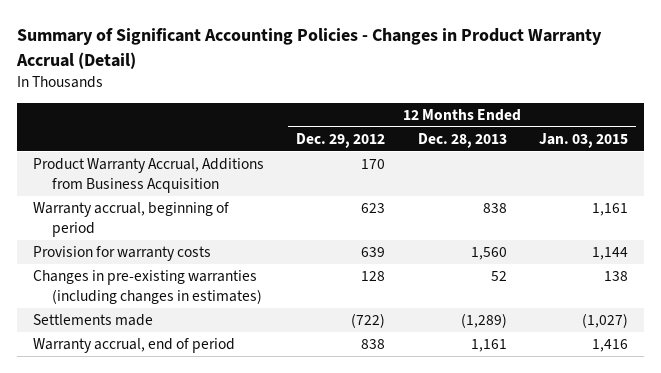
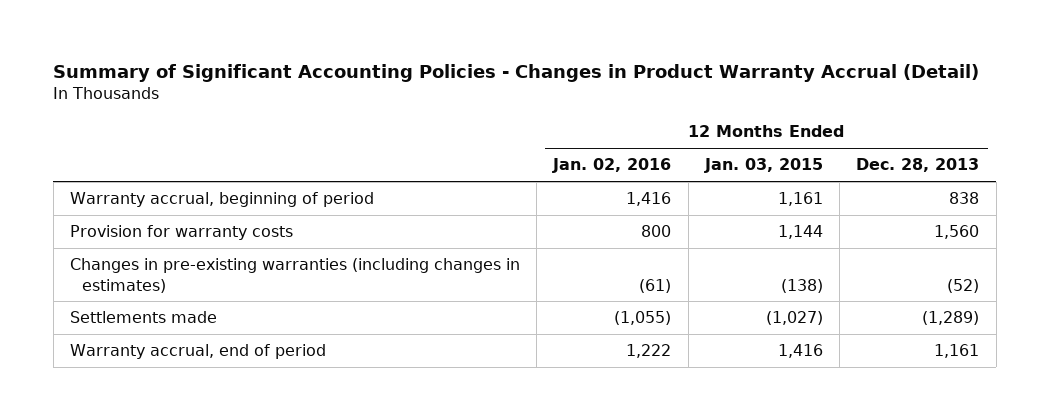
[296,132,386,148] Dec. 29, 2012 -> none
none -> [552,158,672,174] Jan. 02, 2016
[33,158,265,194] Product Warranty Accrual, Additions from Business Acquisition -> none
[490,271,507,282] 52 -> [947,278,980,293] (52)
[604,271,629,282] 138 -> [780,278,823,293] (138)

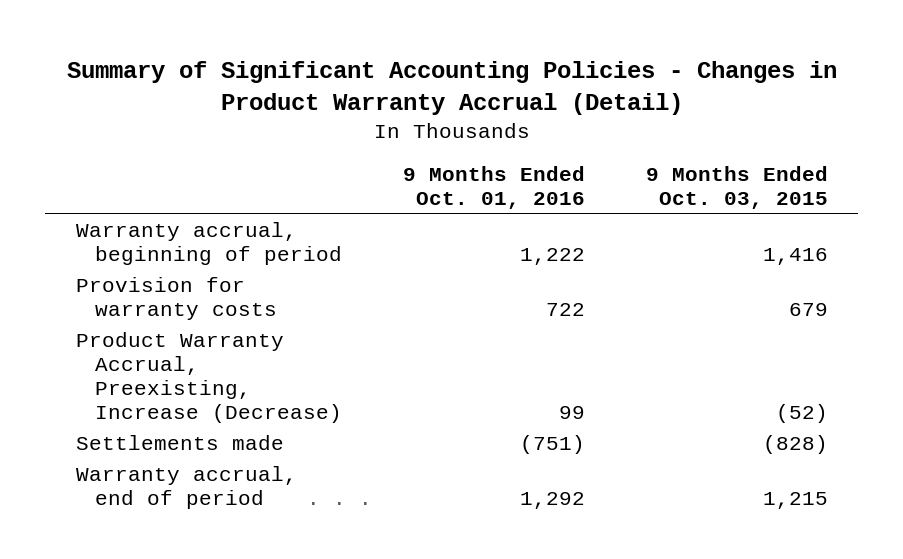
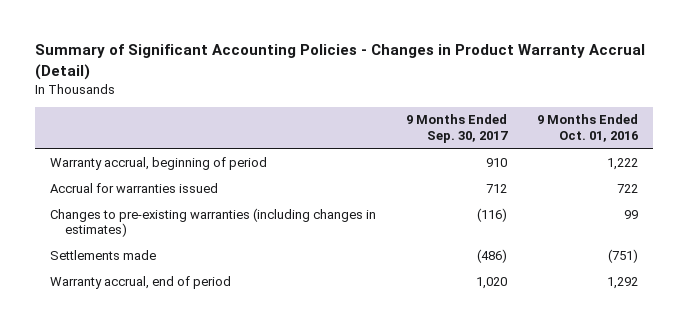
[645,166,828,210] 9 Months Ended Oct. 03, 2015 -> none
none -> [405,114,508,143] 9 Months Ended Sep. 30, 2017
[75,277,278,321] Provision for warranty costs -> [49,182,218,193] Accrual for warranties issued
[75,332,343,424] Product Warranty Accrual, Preexisting, Increase (Decrease) -> [49,207,376,238] Changes to pre-existing warranties (including changes in estimates)

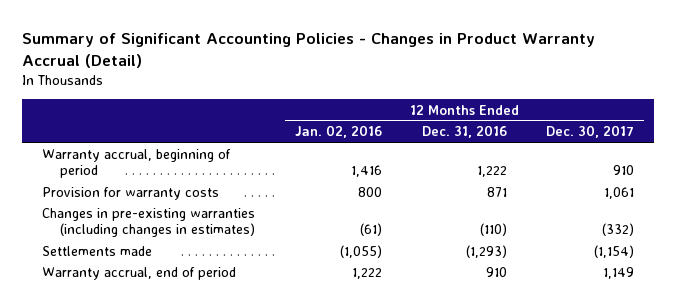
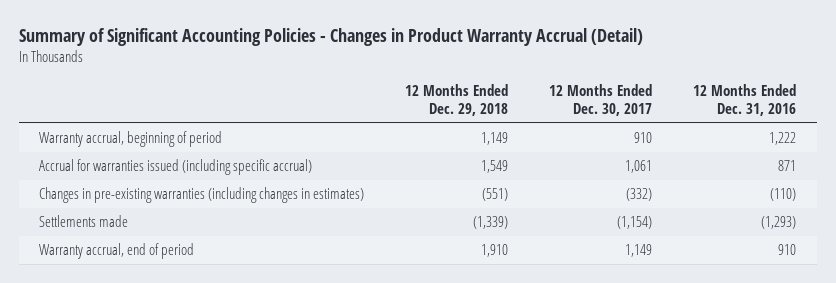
[294,125,382,139] Jan. 02, 2016 -> none
none -> [405,84,509,117] 12 Months Ended Dec. 29, 2018
[41,186,219,200] Provision for warranty costs -> [39,159,313,176] Accrual for warranties issued (including specific accrual)

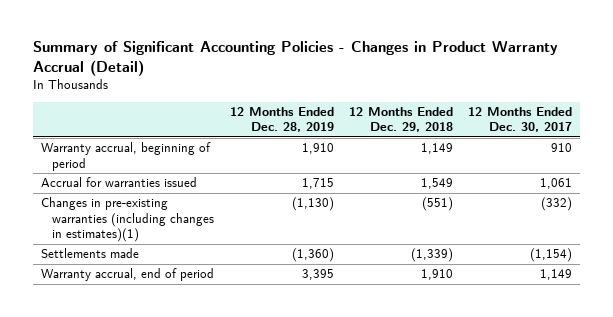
[693,84,797,117] 12 Months Ended Dec. 31, 2016 -> none
none -> [229,106,334,133] 12 Months Ended Dec. 28, 2019
[39,159,313,176] Accrual for warranties issued (including specific accrual) -> [40,177,197,188] Accrual for warranties issued
[39,187,365,204] Changes in pre-existing warranties (including changes in estimates) -> [40,197,215,243] Changes in pre-existing warranties (including changes in estimates)(1)

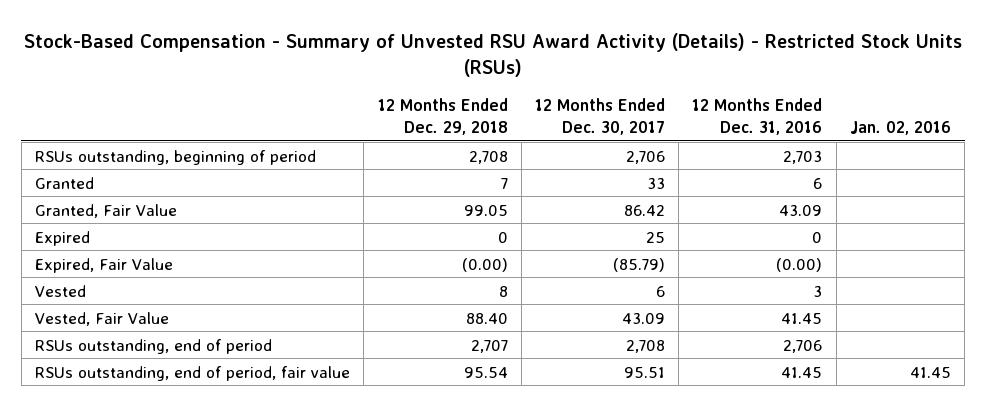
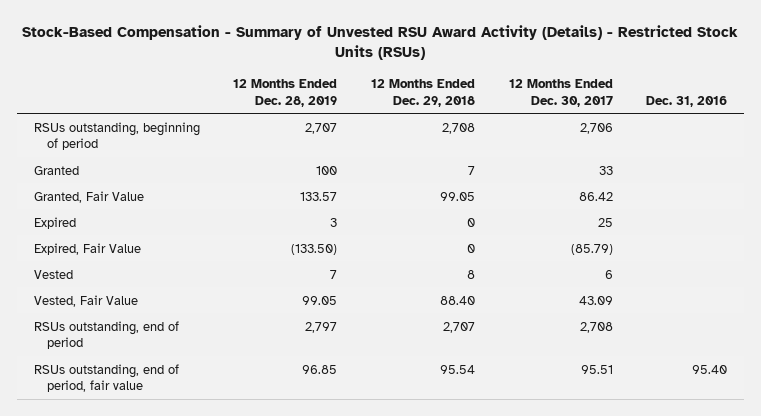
[692,98,823,135] 12 Months Ended Dec. 31, 2016 -> none
[849,120,951,135] Jan. 02, 2016 -> none
none -> [233,78,338,107] 12 Months Ended Dec. 28, 2019
none -> [646,95,728,107] Dec. 31, 2016
[461,257,508,272] (0.00) -> [466,243,475,253] 0

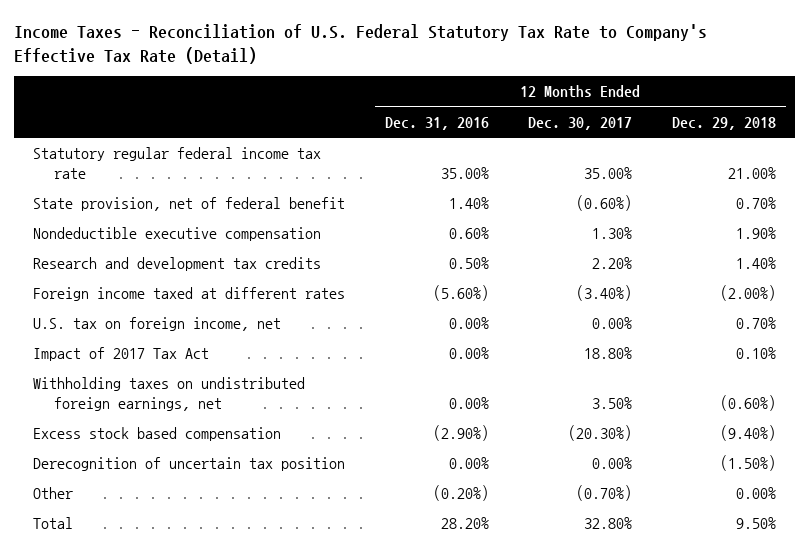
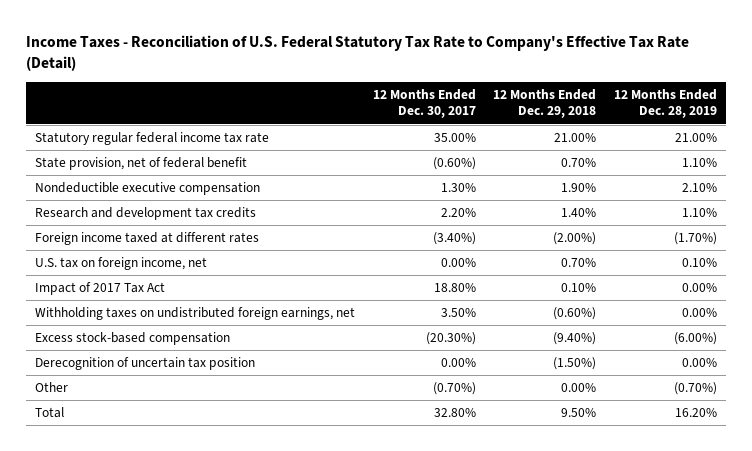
[384,116,489,130] Dec. 31, 2016 -> none
none -> [614,88,718,119] 12 Months Ended Dec. 28, 2019
[33,427,282,442] Excess stock based compensation -> [34,332,230,346] Excess stock-based compensation

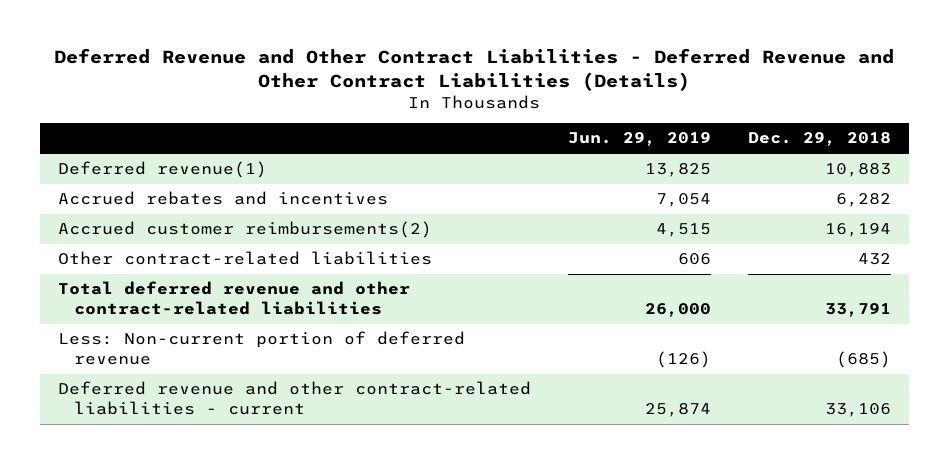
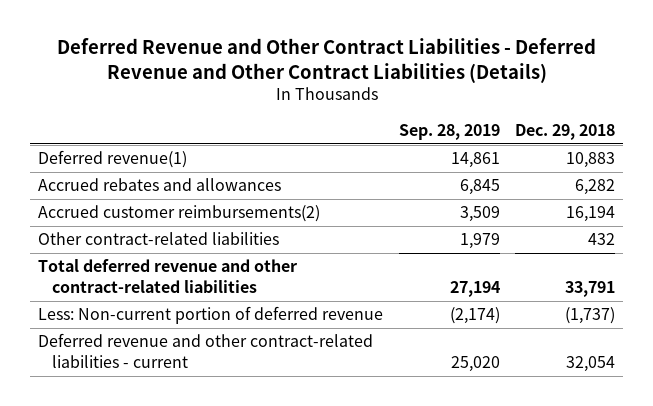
[567,132,711,147] Jun. 29, 2019 -> none
none -> [398,123,500,140] Sep. 28, 2019
[58,191,389,206] Accrued rebates and incentives -> [37,178,281,192] Accrued rebates and allowances
[835,350,891,368] (685) -> [565,307,616,325] (1,737)
[824,402,891,417] 33,106 -> [566,356,616,373] 32,054

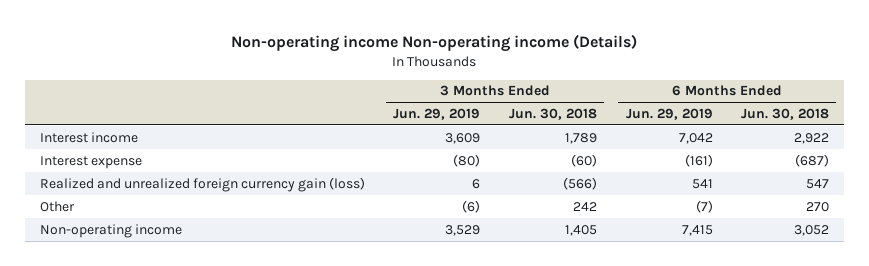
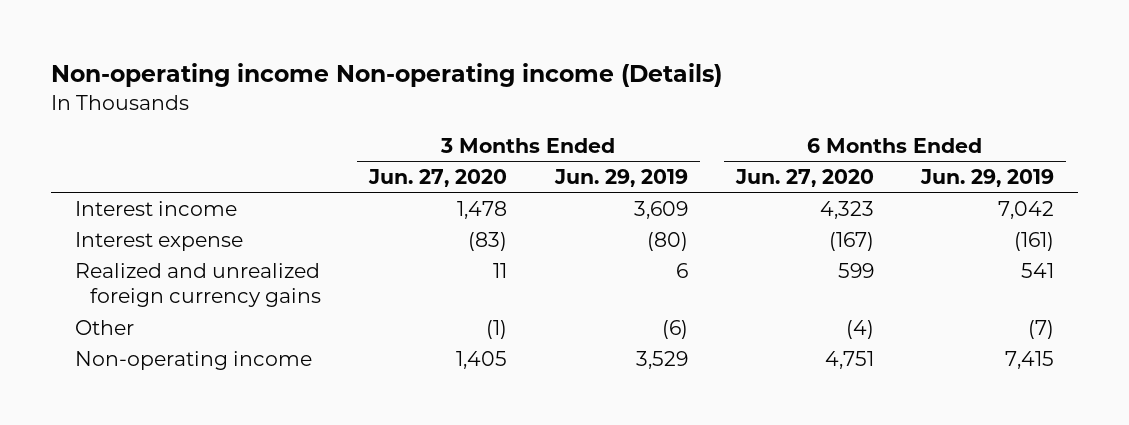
[508,107,597,120] Jun. 30, 2018 -> none
[741,107,830,120] Jun. 30, 2018 -> none
none -> [367,168,507,187] Jun. 27, 2020
none -> [734,168,874,187] Jun. 27, 2020
[39,176,365,192] Realized and unrealized foreign currency gain (loss) -> [74,262,321,308] Realized and unrealized foreign currency gains

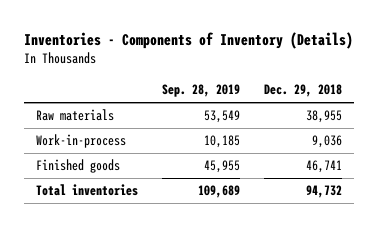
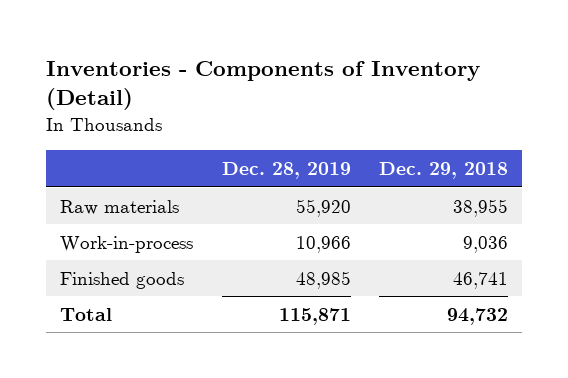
[23,31,353,49] Inventories - Components of Inventory (Details) -> [45,60,480,111] Inventories - Components of Inventory (Detail)
[161,84,240,98] Sep. 28, 2019 -> none
none -> [221,162,351,180] Dec. 28, 2019
[35,184,138,197] Total inventories -> [60,307,113,321] Total

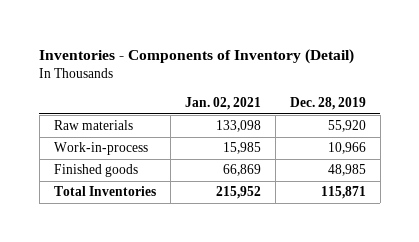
[379,162,509,180] Dec. 29, 2018 -> none
none -> [184,97,261,111] Jan. 02, 2021
[60,307,113,321] Total -> [53,186,156,197] Total Inventories

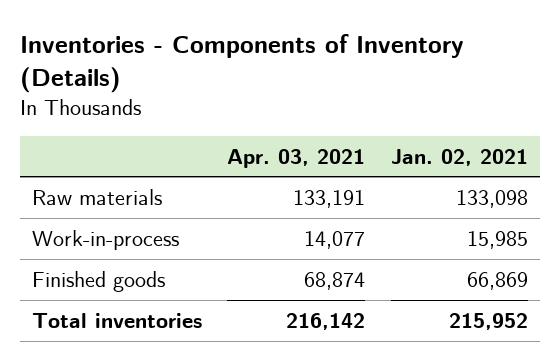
[39,49,355,65] Inventories - Components of Inventory (Detail) -> [19,33,464,93] Inventories - Components of Inventory (Details)
[289,97,366,111] Dec. 28, 2019 -> none
none -> [227,148,366,168] Apr. 03, 2021
[53,186,156,197] Total Inventories -> [32,312,203,328] Total inventories

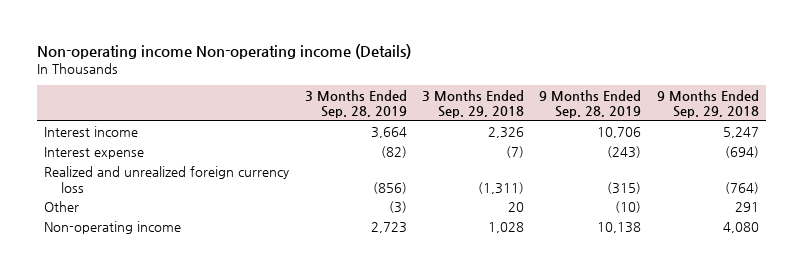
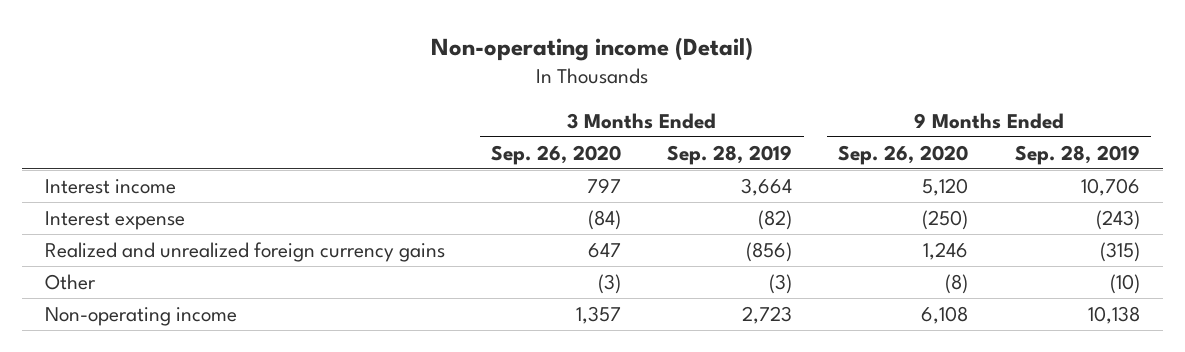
[36,44,411,60] Non-operating income Non-operating income (Details) -> [431,36,754,61] Non-operating income (Detail)
[422,89,525,119] 3 Months Ended Sep. 29, 2018 -> none
[656,89,759,119] 9 Months Ended Sep. 29, 2018 -> none
none -> [491,144,622,165] Sep. 26, 2020
none -> [838,144,969,165] Sep. 26, 2020
[44,166,290,193] Realized and unrealized foreign currency loss -> [45,241,446,262] Realized and unrealized foreign currency gains

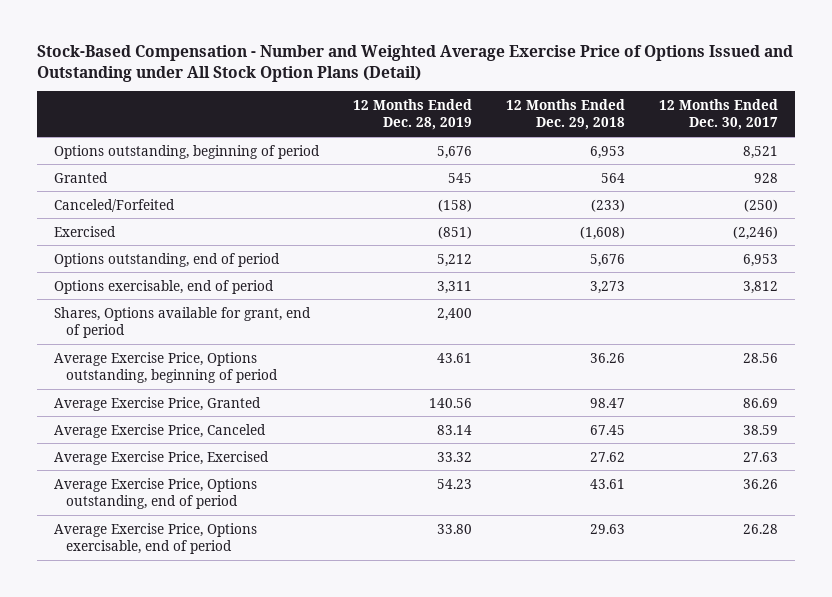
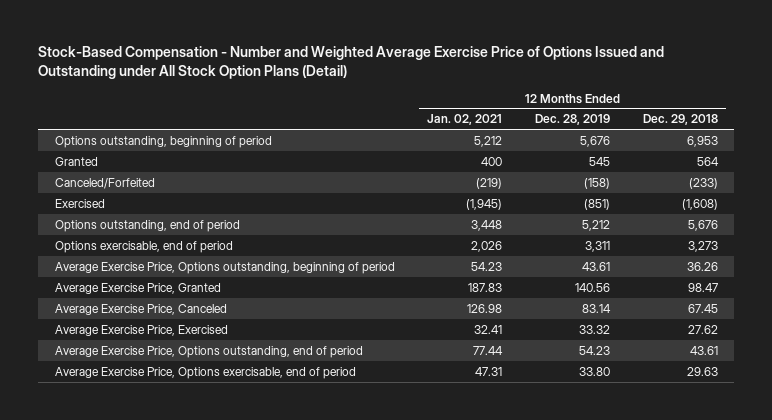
[659,98,779,131] 12 Months Ended Dec. 30, 2017 -> none
none -> [427,114,503,126] Jan. 02, 2021
[53,306,311,338] Shares, Options available for grant, end of period -> none

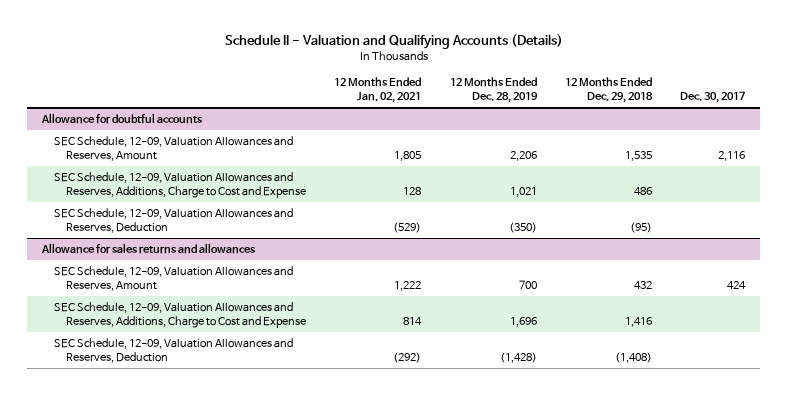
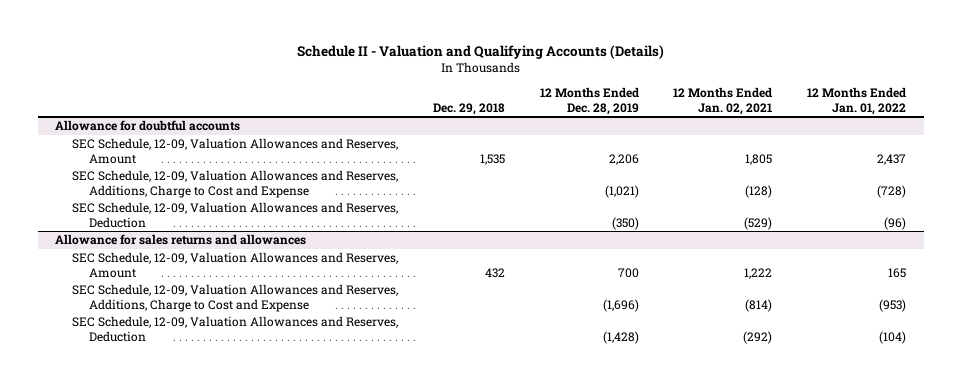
[565,77,654,104] 12 Months Ended Dec. 29, 2018 -> none
[680,91,746,104] Dec. 30, 2017 -> none
none -> [432,102,505,115] Dec. 29, 2018
none -> [807,87,907,115] 12 Months Ended Jan. 01, 2022
[403,187,422,196] 128 -> [745,184,773,198] (128)
[509,187,537,198] 1,021 -> [604,184,639,198] (1,021)
[403,317,423,326] 814 -> [745,298,773,312] (814)
[509,317,537,328] 1,696 -> [602,298,639,312] (1,696)

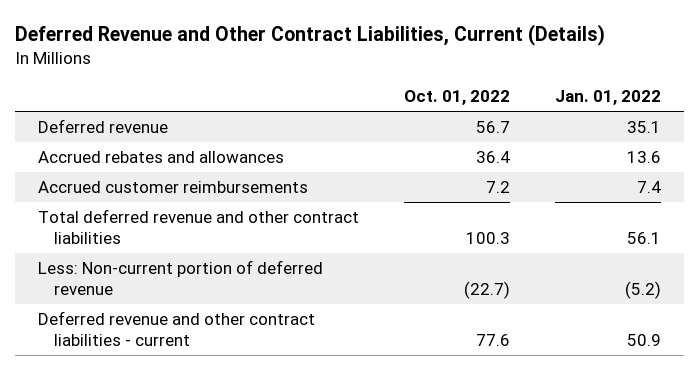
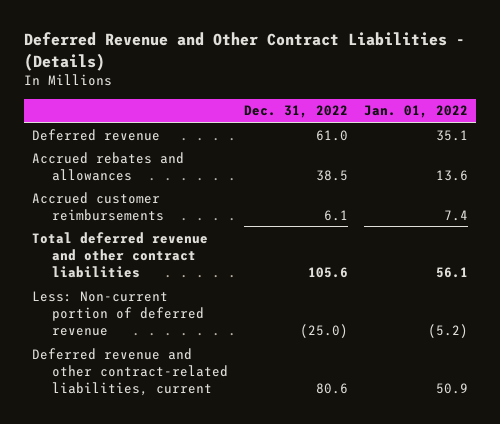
[15,24,606,47] Deferred Revenue and Other Contract Liabilities, Current (Details) -> [23,32,465,71] Deferred Revenue and Other Contract Liabilities - (Details)
[404,90,511,106] Oct. 01, 2022 -> none
none -> [244,105,349,119] Dec. 31, 2022
[37,310,315,346] Deferred revenue and other contract liabilities - current -> [31,347,229,396] Deferred revenue and other contract-related liabilities, current

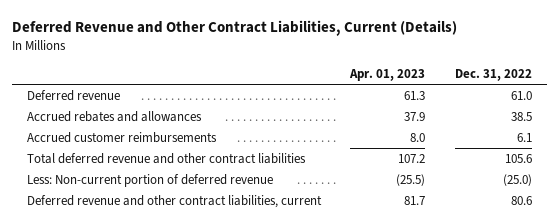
[23,32,465,71] Deferred Revenue and Other Contract Liabilities - (Details) -> [11,20,457,37] Deferred Revenue and Other Contract Liabilities, Current (Details)
[363,105,468,119] Jan. 01, 2022 -> none
none -> [349,69,426,82] Apr. 01, 2023
[31,347,229,396] Deferred revenue and other contract-related liabilities, current -> [26,194,322,208] Deferred revenue and other contract liabilities, current

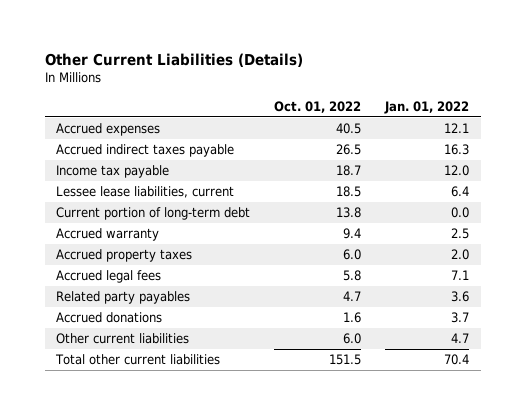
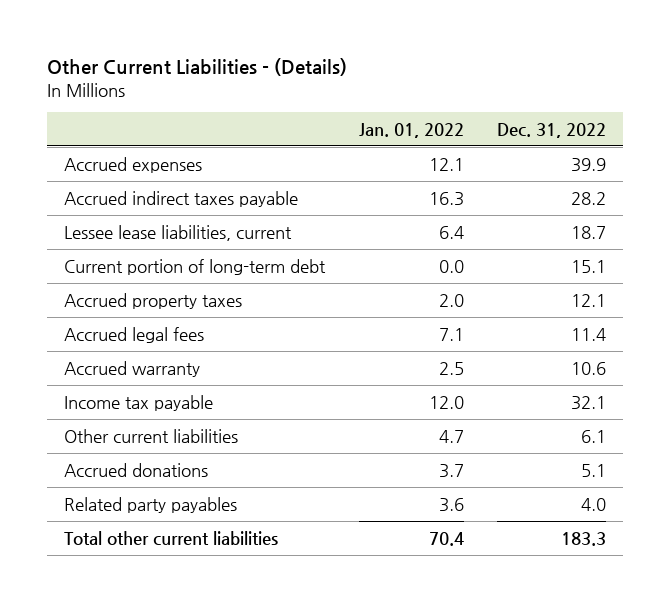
[44,52,303,67] Other Current Liabilities (Details) -> [47,58,348,77] Other Current Liabilities - (Details)
[274,100,362,113] Oct. 01, 2022 -> none
none -> [496,122,606,138] Dec. 31, 2022
[56,228,160,242] Accrued warranty -> [64,360,201,377] Accrued warranty
[56,165,170,179] Income tax payable -> [64,394,214,411] Income tax payable
[56,312,163,324] Accrued donations -> [64,462,209,477] Accrued donations
[56,291,191,305] Related party payables -> [64,496,238,513] Related party payables

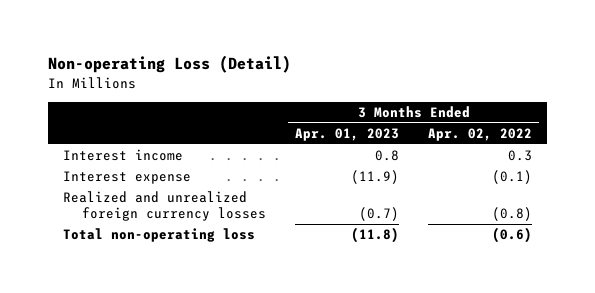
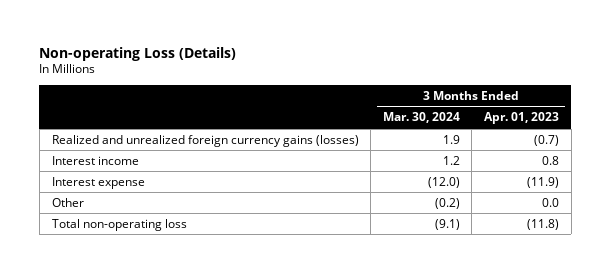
[48,55,292,74] Non-operating Loss (Detail) -> [39,46,237,61] Non-operating Loss (Details)
[428,128,533,142] Apr. 02, 2022 -> none
none -> [382,112,460,124] Mar. 30, 2024
none -> [51,134,359,147] Realized and unrealized foreign currency gains (losses)
[62,191,267,222] Realized and unrealized foreign currency losses -> none
none -> [51,197,84,207] Other

